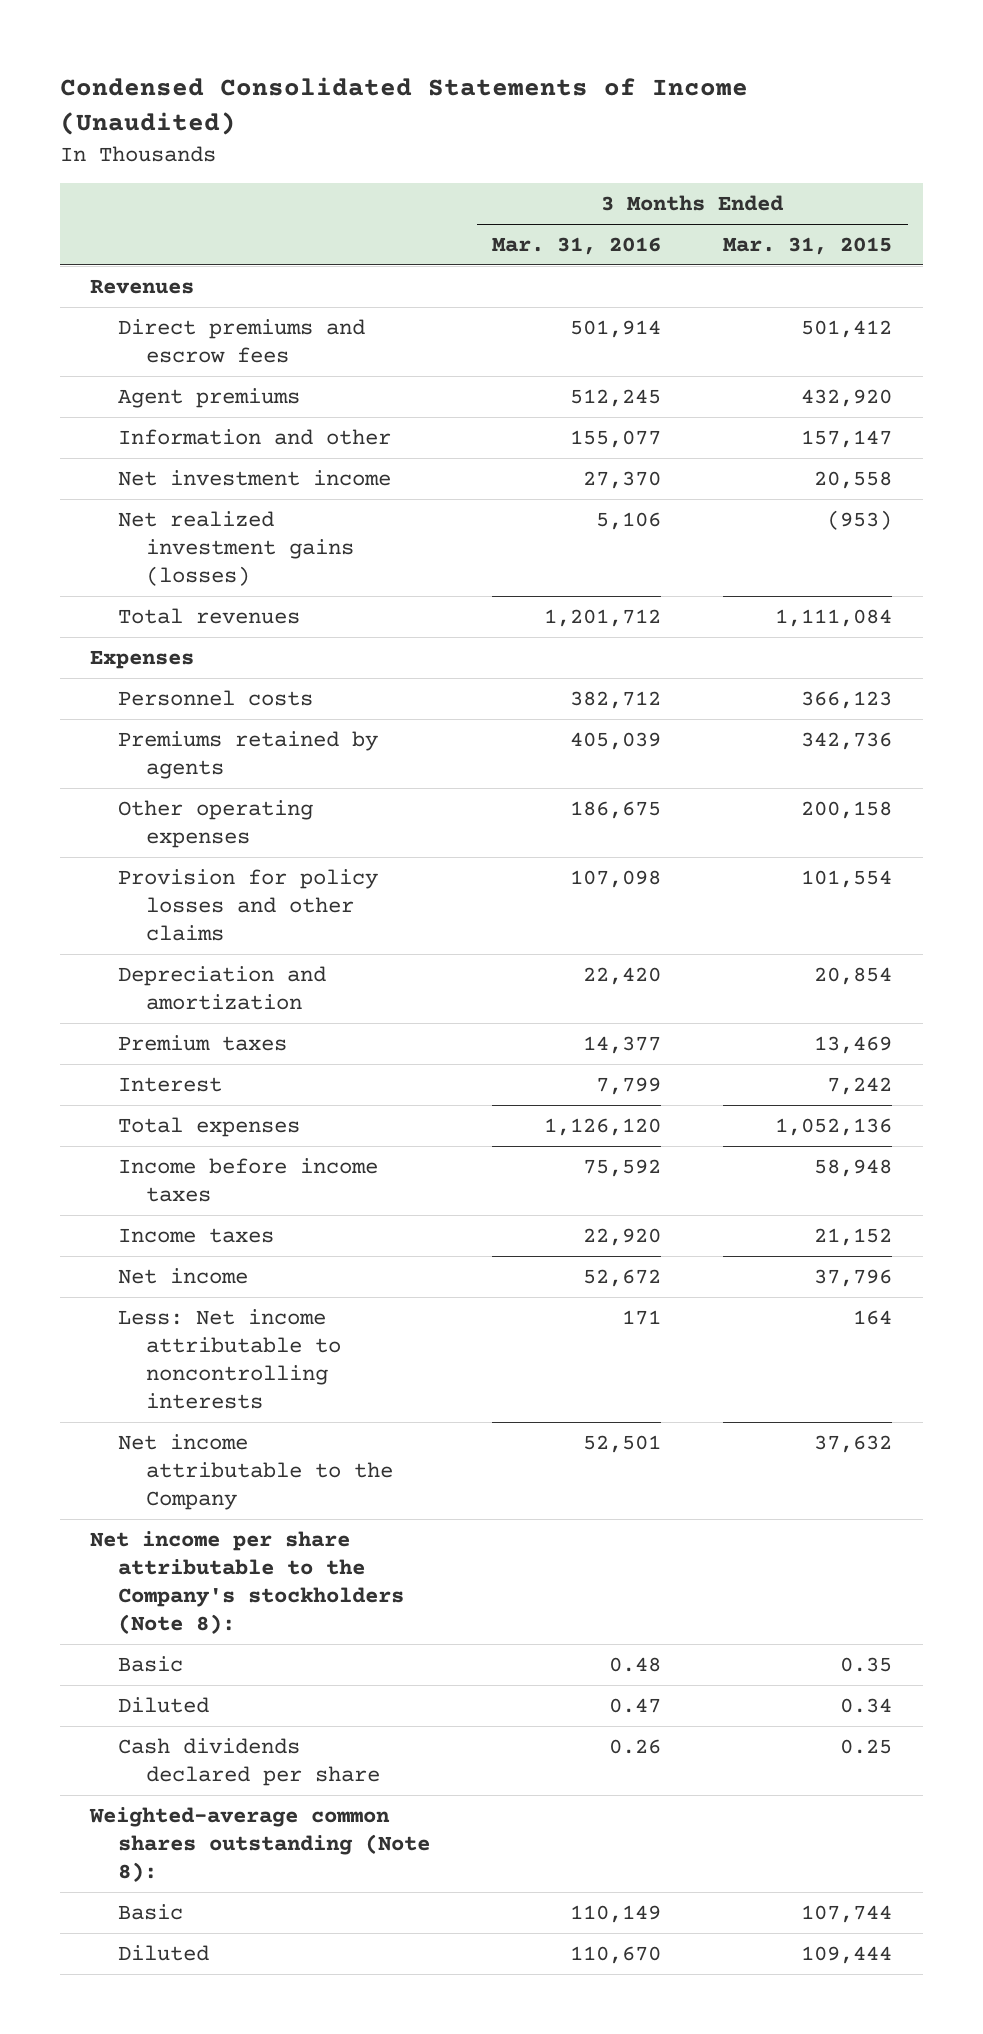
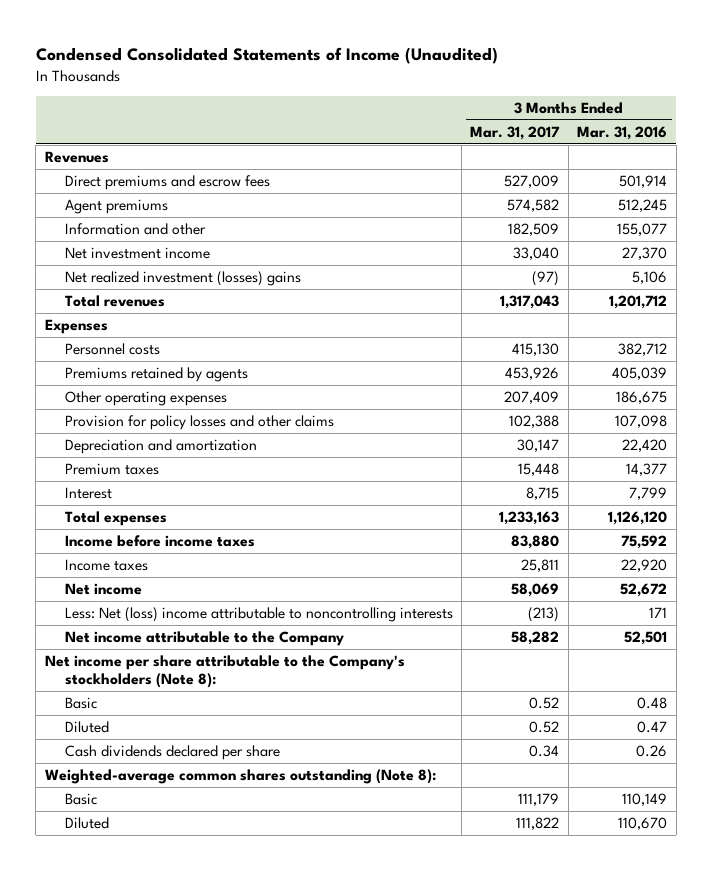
[723,236,893,255] Mar. 31, 2015 -> none
none -> [470,126,561,141] Mar. 31, 2017
[118,510,355,586] Net realized investment gains (losses) -> [64,271,301,287] Net realized investment (losses) gains
[118,1308,342,1409] Less: Net income attributable to noncontrolling interests -> [64,607,453,623] Less: Net (loss) income attributable to noncontrolling interests

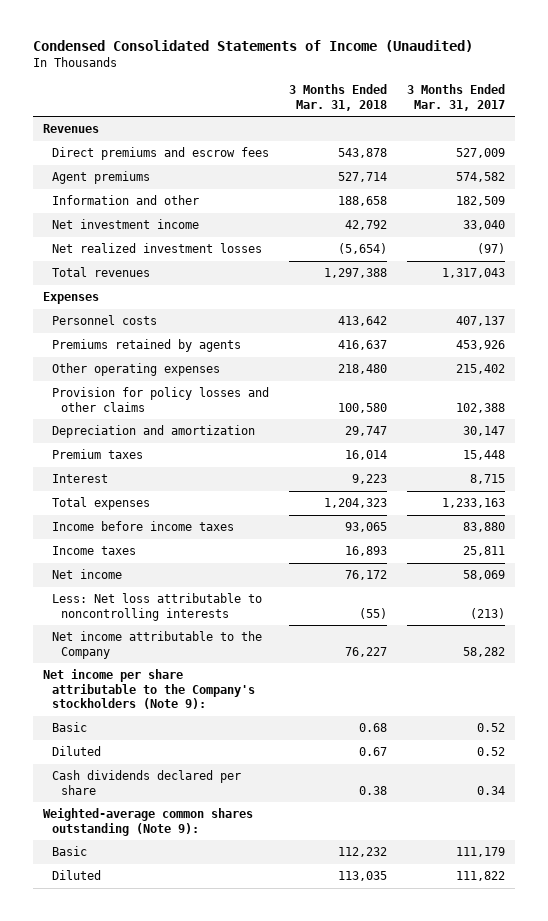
[577,126,668,141] Mar. 31, 2016 -> none
none -> [288,84,387,111] 3 Months Ended Mar. 31, 2018
[64,271,301,287] Net realized investment (losses) gains -> [51,243,262,254] Net realized investment losses
[512,343,560,357] 415,130 -> [456,316,506,327] 407,137
[504,391,560,405] 207,409 -> [456,364,506,375] 215,402
[64,607,453,623] Less: Net (loss) income attributable to noncontrolling interests -> [51,593,262,621] Less: Net loss attributable to noncontrolling interests
[44,655,405,689] Net income per share attributable to the Company's stockholders (Note 8): -> [43,669,255,710] Net income per share attributable to the Company's stockholders (Note 9):
[44,769,436,785] Weighted-average common shares outstanding (Note 8): -> [43,808,254,836] Weighted-average common shares outstanding (Note 9):

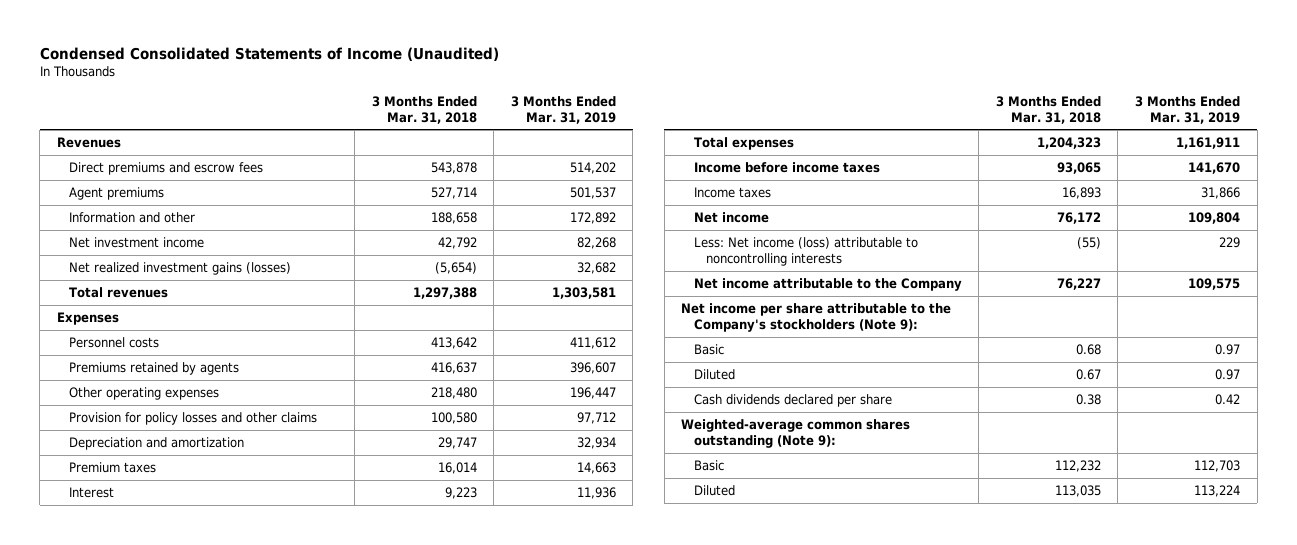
[407,84,506,111] 3 Months Ended Mar. 31, 2017 -> none
none -> [510,95,616,124] 3 Months Ended Mar. 31, 2019
[51,243,262,254] Net realized investment losses -> [69,262,292,276] Net realized investment gains (losses)
[51,593,262,621] Less: Net loss attributable to noncontrolling interests -> [693,237,918,266] Less: Net income (loss) attributable to noncontrolling interests

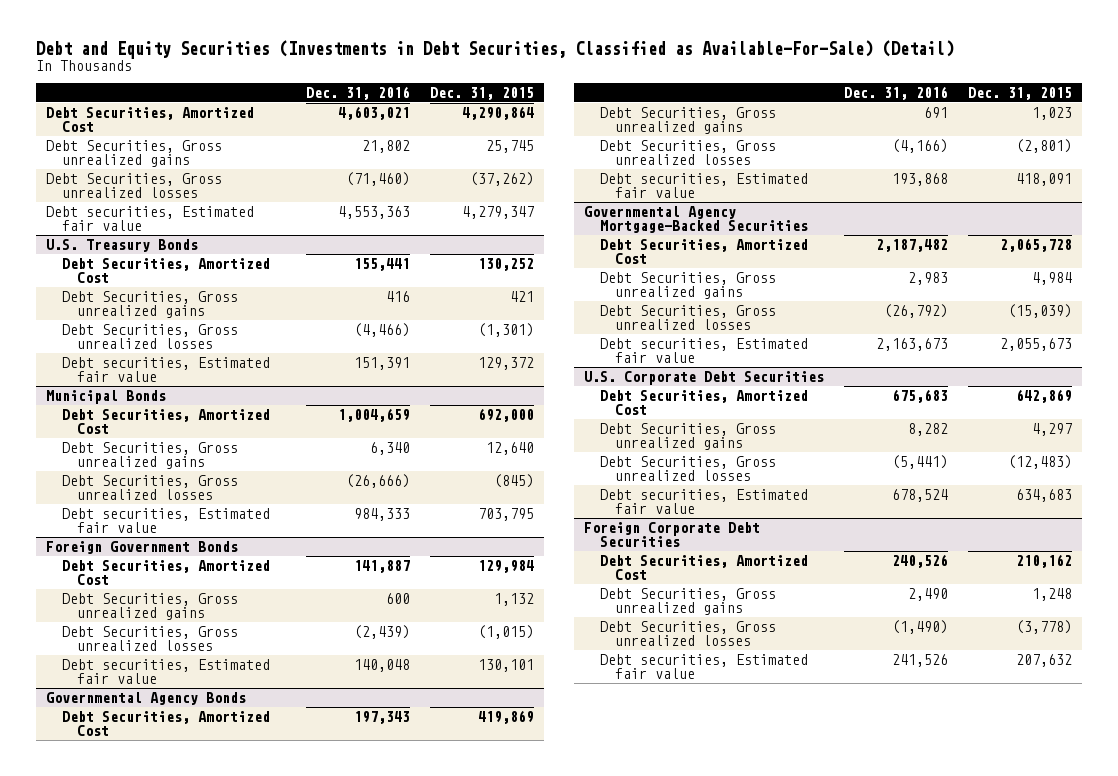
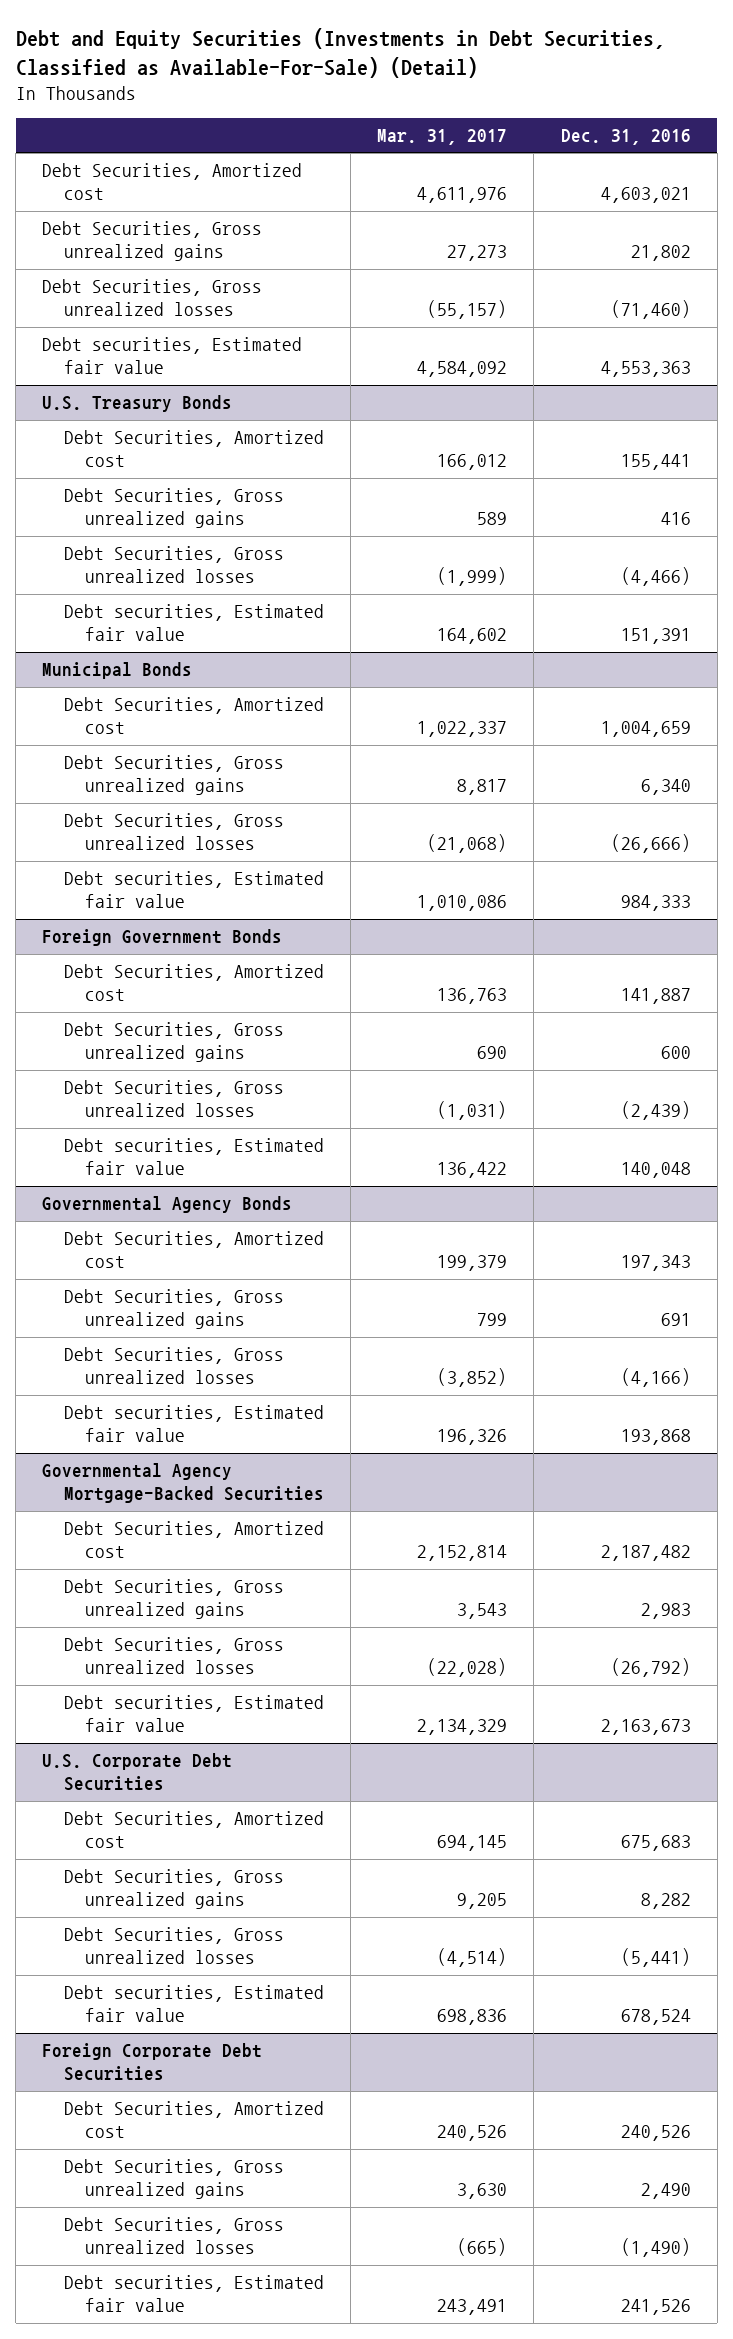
[429,87,534,101] Dec. 31, 2015 -> none
none -> [377,129,508,146] Mar. 31, 2017
[45,106,254,133] Debt Securities, Amortized Cost -> [42,163,303,201] Debt Securities, Amortized cost
[61,257,270,284] Debt Securities, Amortized Cost -> [63,430,324,468] Debt Securities, Amortized cost
[61,408,270,435] Debt Securities, Amortized Cost -> [63,697,324,735] Debt Securities, Amortized cost
[61,559,270,586] Debt Securities, Amortized Cost -> [63,964,324,1002] Debt Securities, Amortized cost
[61,710,270,737] Debt Securities, Amortized Cost -> [63,1231,324,1269] Debt Securities, Amortized cost
[599,238,808,265] Debt Securities, Amortized Cost -> [63,1521,324,1559] Debt Securities, Amortized cost
[599,389,808,416] Debt Securities, Amortized Cost -> [63,1811,324,1849] Debt Securities, Amortized cost
[599,554,808,581] Debt Securities, Amortized Cost -> [63,2101,324,2139] Debt Securities, Amortized cost

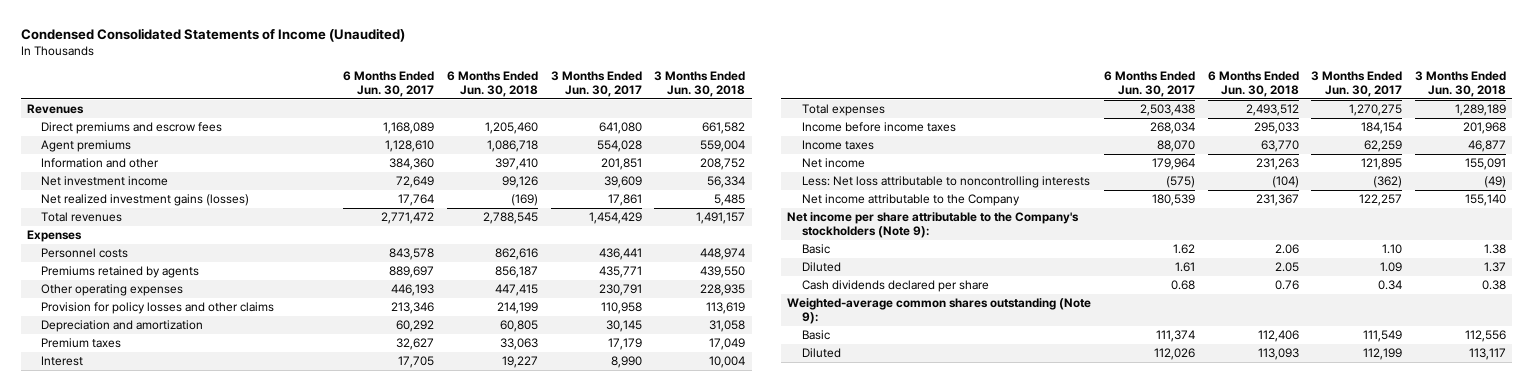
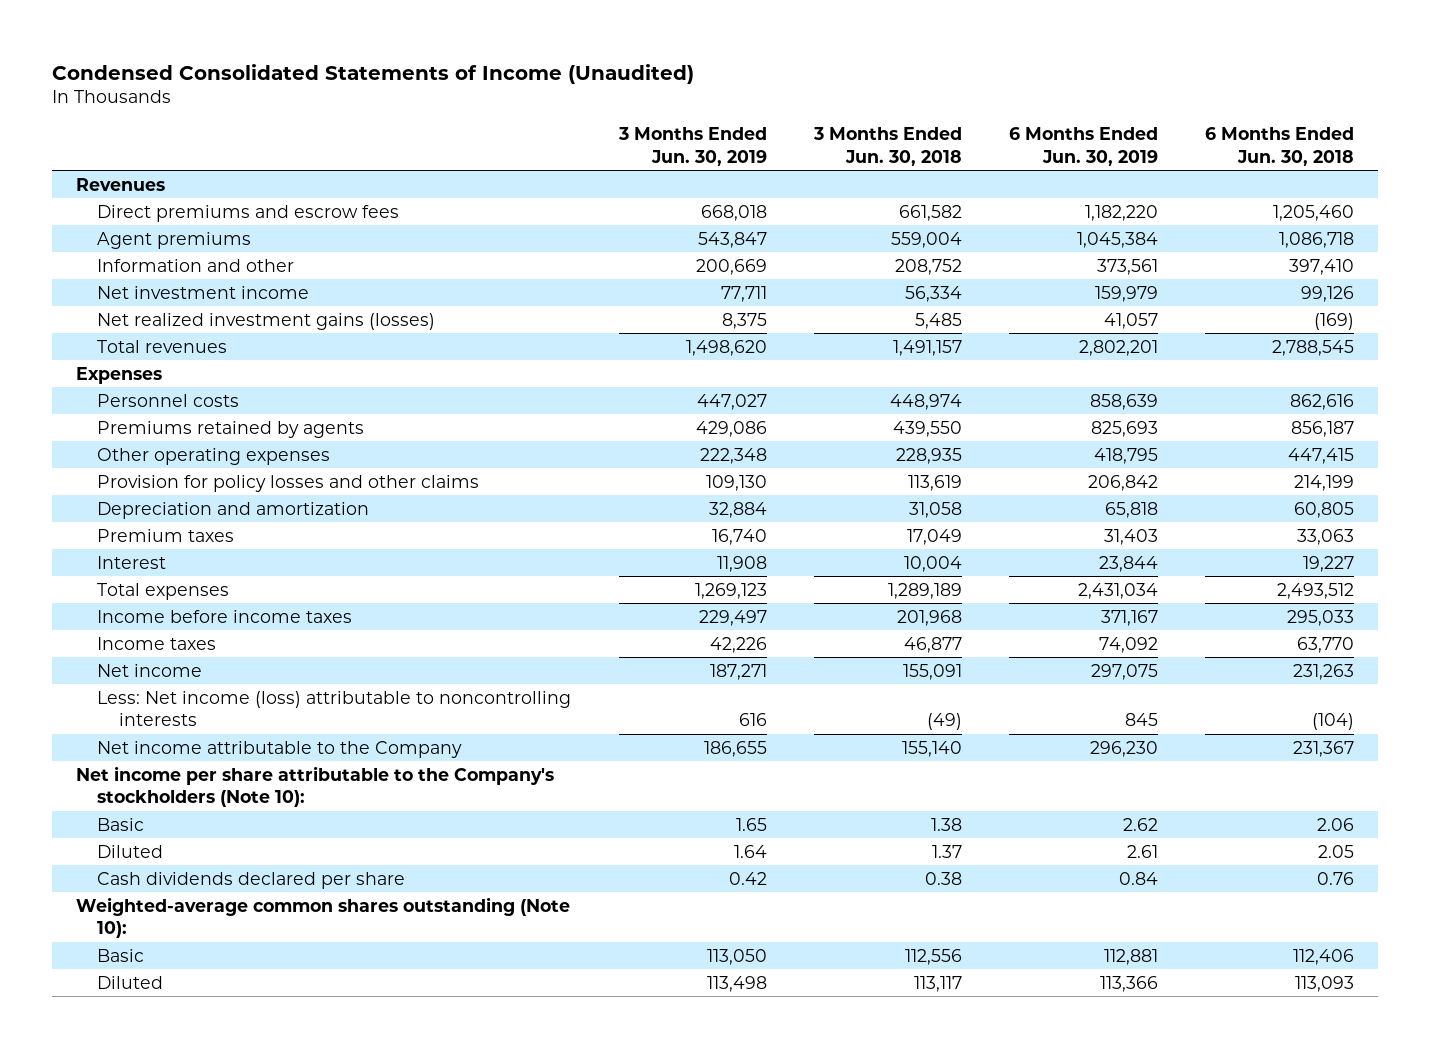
[343,71,435,97] 6 Months Ended Jun. 30, 2017 -> none
[550,71,642,97] 3 Months Ended Jun. 30, 2017 -> none
none -> [617,127,767,166] 3 Months Ended Jun. 30, 2019
none -> [1009,127,1159,166] 6 Months Ended Jun. 30, 2019
[801,176,1090,189] Less: Net loss attributable to noncontrolling interests -> [97,690,572,727] Less: Net income (loss) attributable to noncontrolling interests
[787,212,1080,239] Net income per share attributable to the Company's stockholders (Note 9): -> [75,765,554,808] Net income per share attributable to the Company's stockholders (Note 10):
[787,298,1092,325] Weighted-average common shares outstanding (Note 9): -> [75,896,570,939] Weighted-average common shares outstanding (Note 10):

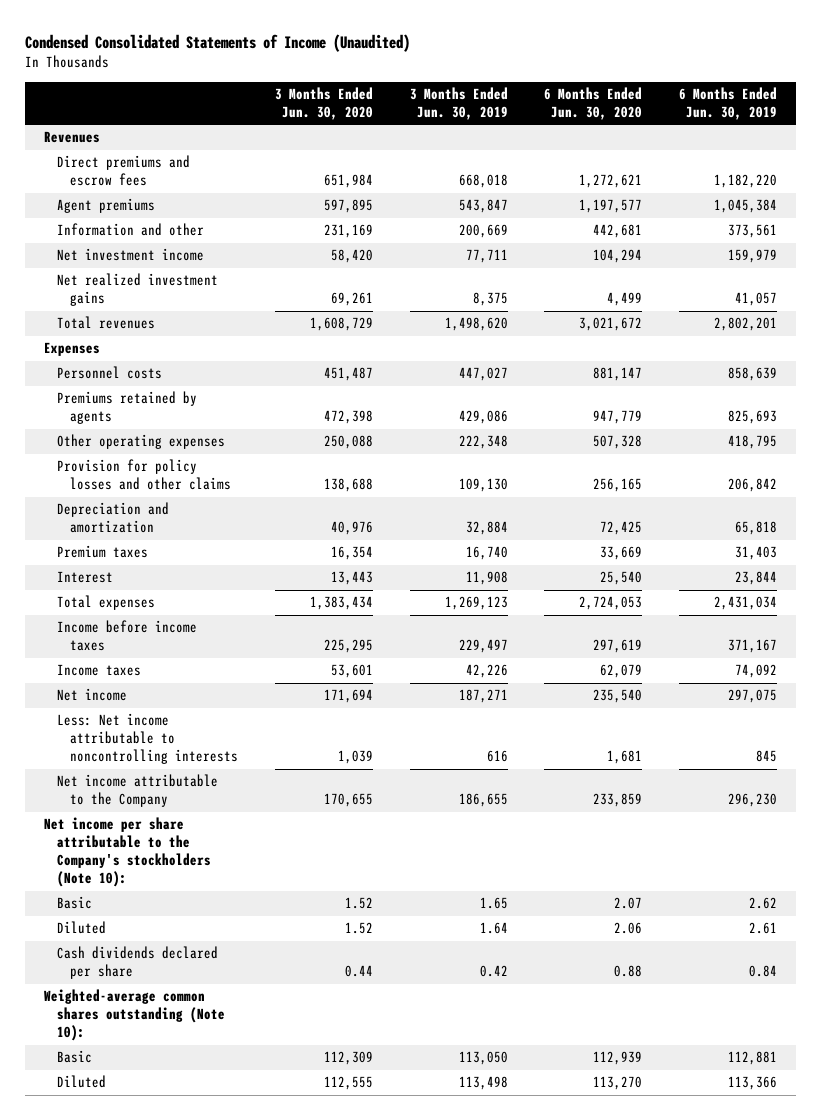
[812,127,962,166] 3 Months Ended Jun. 30, 2018 -> none
[1205,127,1355,166] 6 Months Ended Jun. 30, 2018 -> none
none -> [274,87,373,120] 3 Months Ended Jun. 30, 2020
none -> [544,87,643,120] 6 Months Ended Jun. 30, 2020
[97,312,436,330] Net realized investment gains (losses) -> [56,273,218,307] Net realized investment gains
[97,690,572,727] Less: Net income (loss) attributable to noncontrolling interests -> [56,713,238,765] Less: Net income attributable to noncontrolling interests

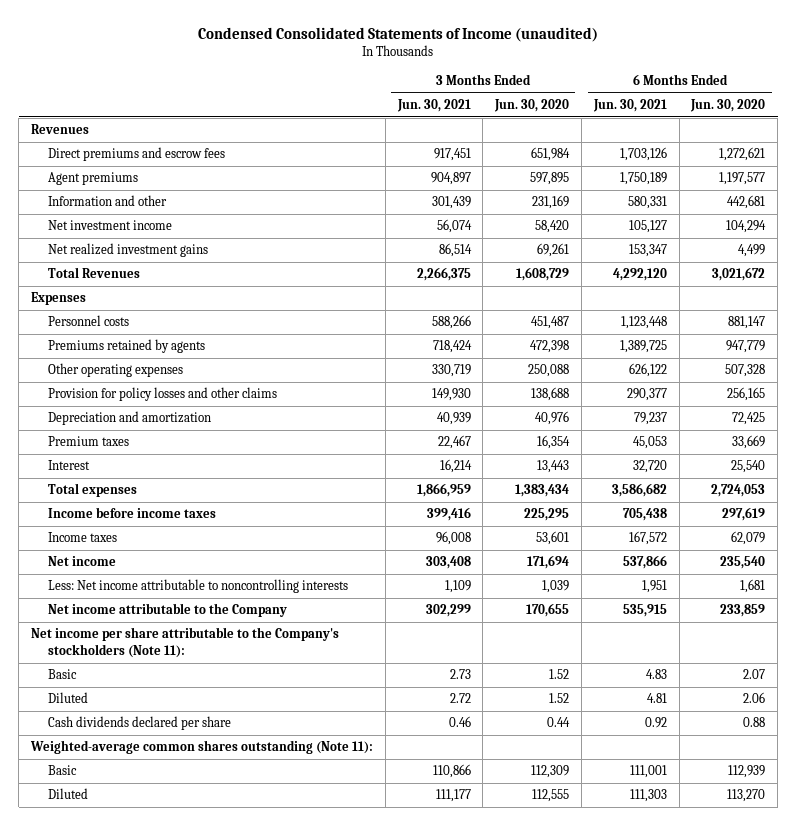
[25,33,411,52] Condensed Consolidated Statements of Income (Unaudited) -> [198,26,599,42] Condensed Consolidated Statements of Income (unaudited)
[409,87,508,120] 3 Months Ended Jun. 30, 2019 -> none
[679,87,778,120] 6 Months Ended Jun. 30, 2019 -> none
none -> [396,99,471,113] Jun. 30, 2021
none -> [592,99,667,113] Jun. 30, 2021
[56,316,155,330] Total revenues -> [47,267,140,279] Total Revenues
[43,817,211,888] Net income per share attributable to the Company's stockholders (Note 10): -> [31,627,340,659] Net income per share attributable to the Company's stockholders (Note 11):
[43,989,225,1042] Weighted-average common shares outstanding (Note 10): -> [30,740,374,755] Weighted-average common shares outstanding (Note 11):

